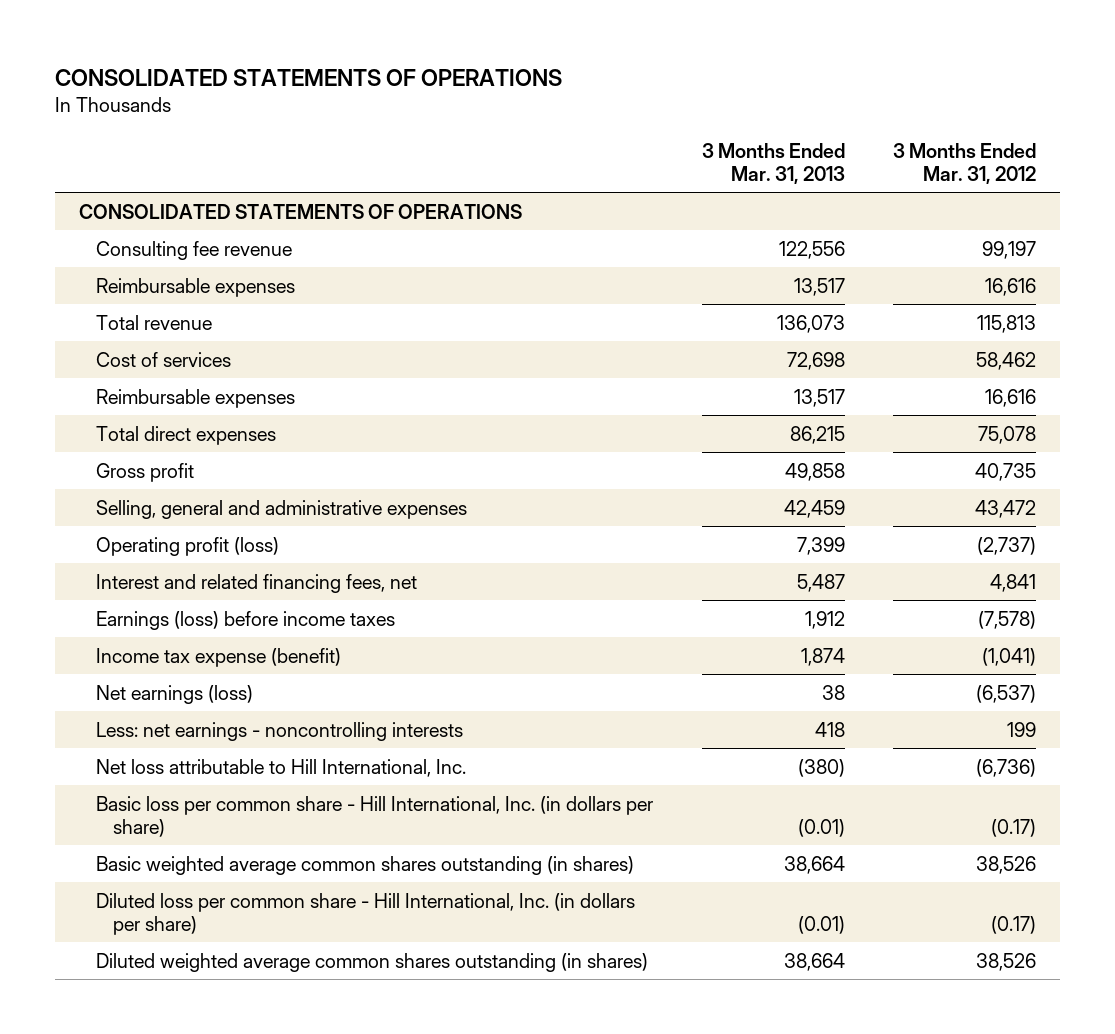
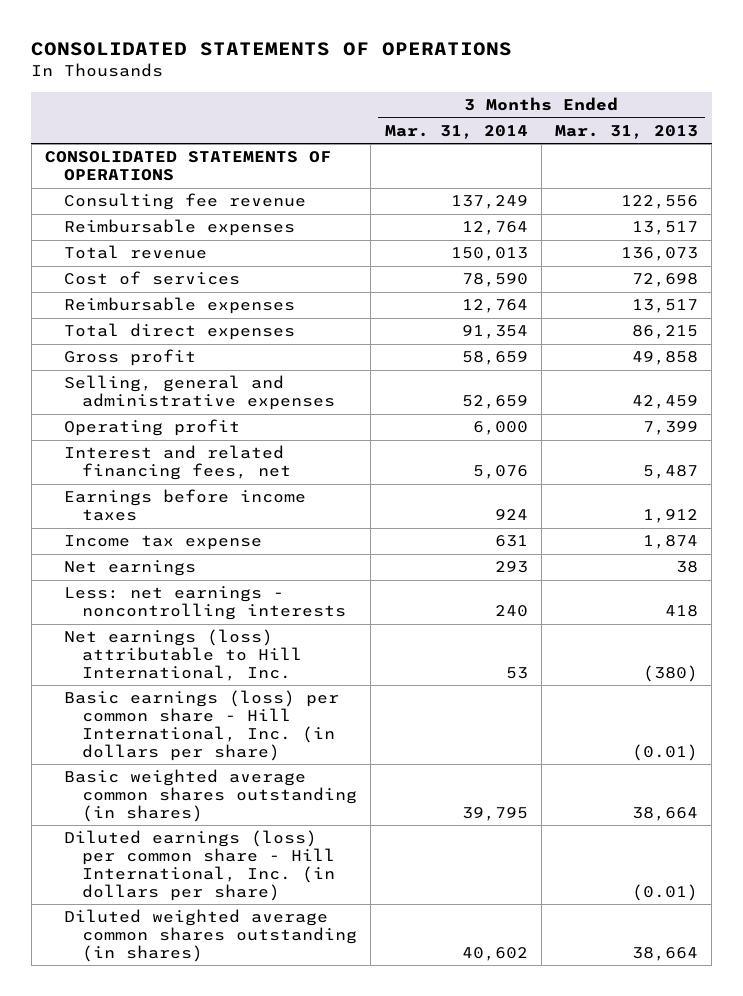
[892,142,1036,184] 3 Months Ended Mar. 31, 2012 -> none
none -> [384,124,528,139] Mar. 31, 2014
[96,536,280,556] Operating profit (loss) -> [63,419,240,437] Operating profit
[96,610,396,630] Earnings (loss) before income taxes -> [63,489,306,522] Earnings before income taxes
[96,647,342,667] Income tax expense (benefit) -> [63,535,262,551] Income tax expense
[96,684,254,704] Net earnings (loss) -> [63,560,196,577] Net earnings
[96,758,467,777] Net loss attributable to Hill International, Inc. -> [63,629,303,681] Net earnings (loss) attributable to Hill International, Inc.
[96,795,654,837] Basic loss per common share - Hill International, Inc. (in dollars per share) -> [63,690,339,761] Basic earnings (loss) per common share - Hill International, Inc. (in dollars per share)
[96,892,636,935] Diluted loss per common share - Hill International, Inc. (in dollars per share) -> [63,830,336,901] Diluted earnings (loss) per common share - Hill International, Inc. (in dollars per share)

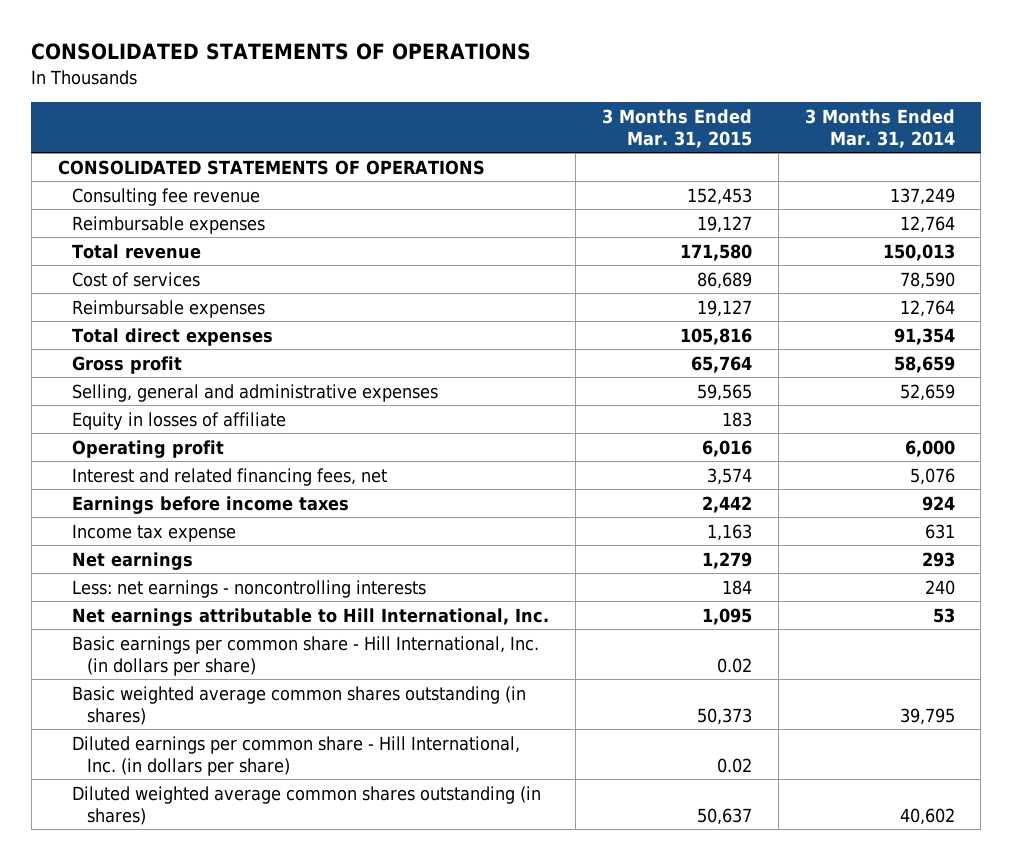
[555,124,699,139] Mar. 31, 2013 -> none
none -> [601,108,752,148] 3 Months Ended Mar. 31, 2015
none -> [72,411,287,430] Equity in losses of affiliate
[63,629,303,681] Net earnings (loss) attributable to Hill International, Inc. -> [72,607,550,626] Net earnings attributable to Hill International, Inc.
[63,690,339,761] Basic earnings (loss) per common share - Hill International, Inc. (in dollars per share) -> [72,635,540,676] Basic earnings per common share - Hill International, Inc. (in dollars per share)
[63,830,336,901] Diluted earnings (loss) per common share - Hill International, Inc. (in dollars per share) -> [72,735,521,776] Diluted earnings per common share - Hill International, Inc. (in dollars per share)

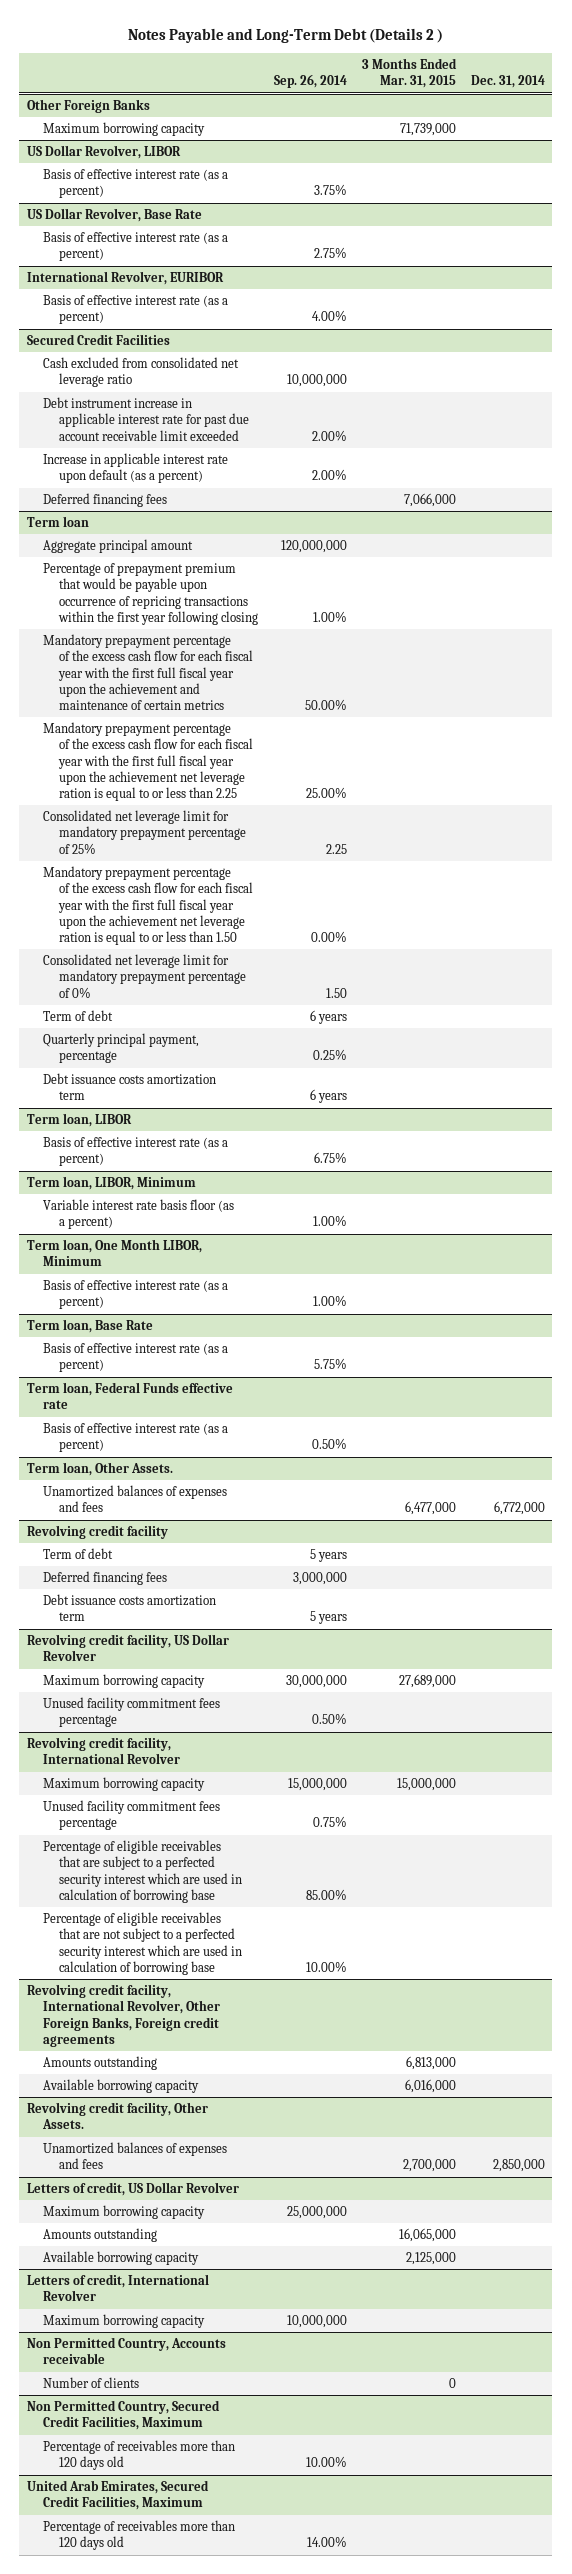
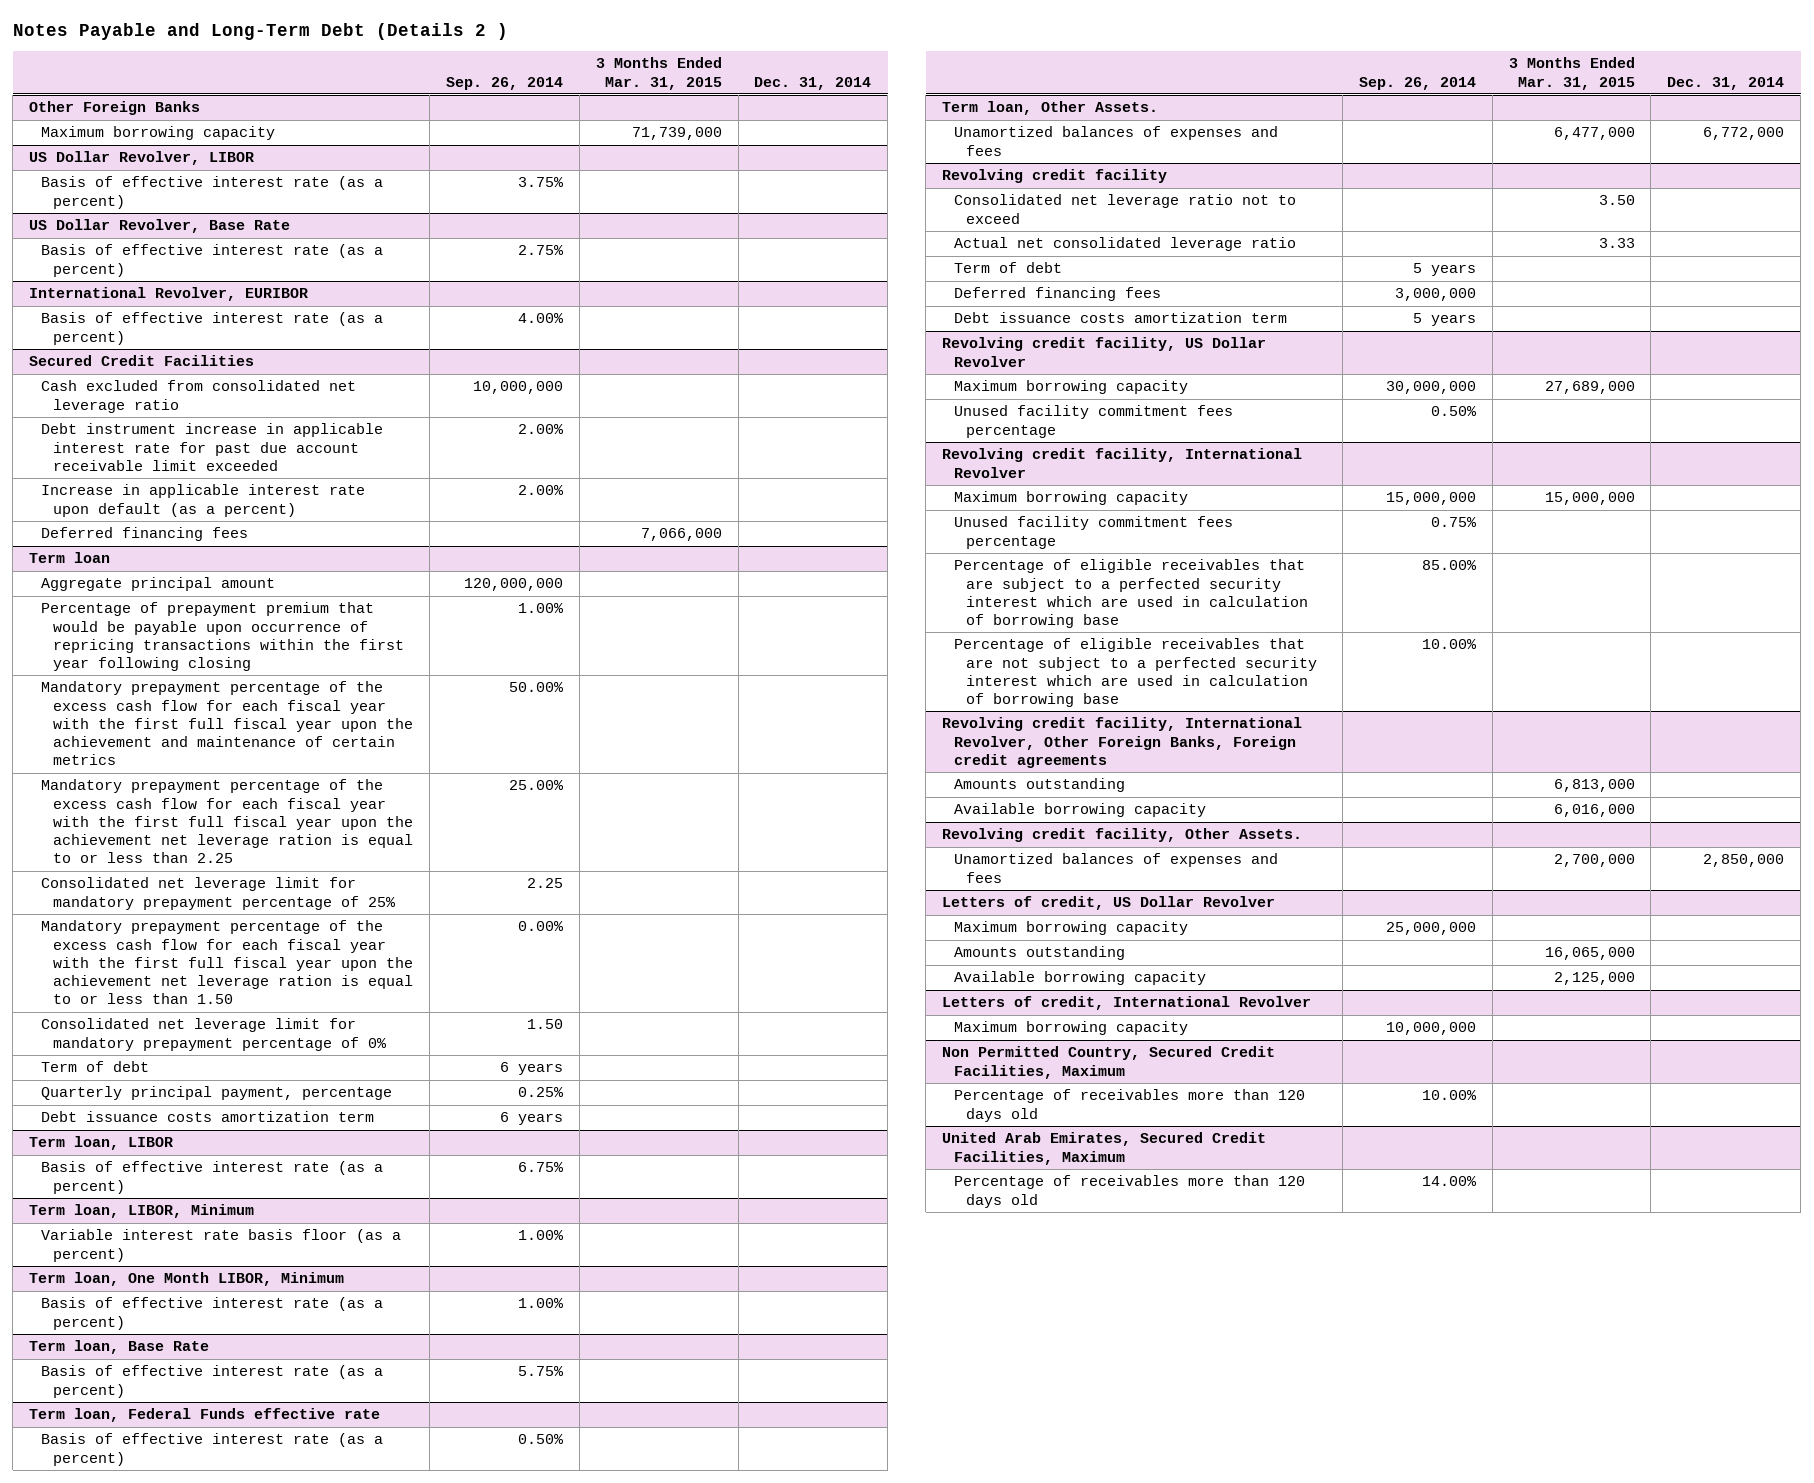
none -> [953,194,1296,224] Consolidated net leverage ratio not to exceed
none -> [953,237,1296,252] Actual net consolidated leverage ratio
[27,2337,227,2365] Non Permitted Country, Accounts receivable -> none
[43,2377,140,2389] Number of clients -> none

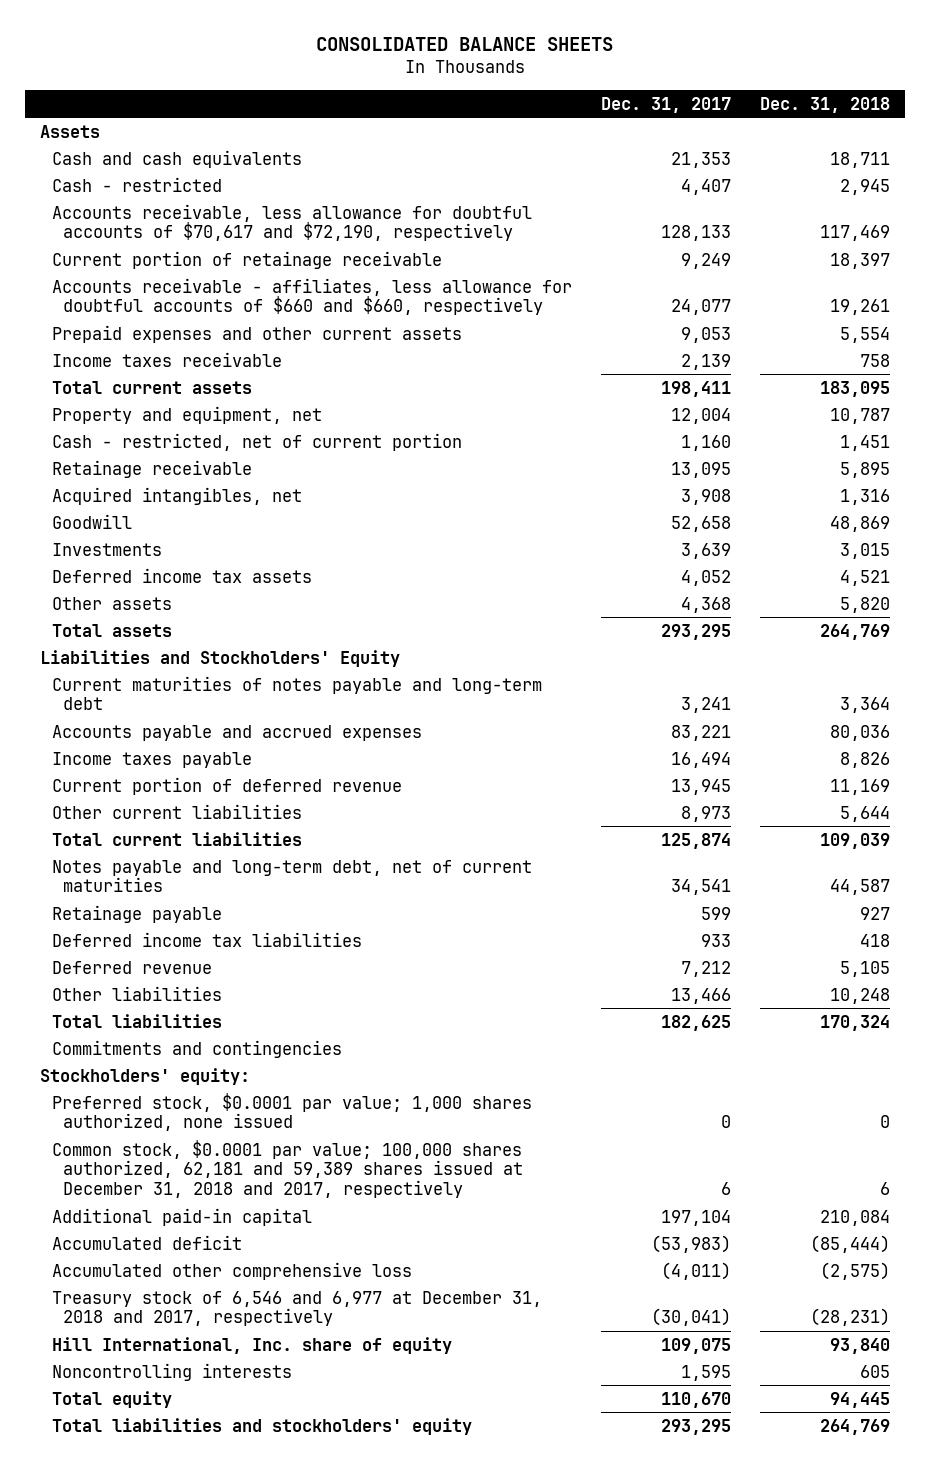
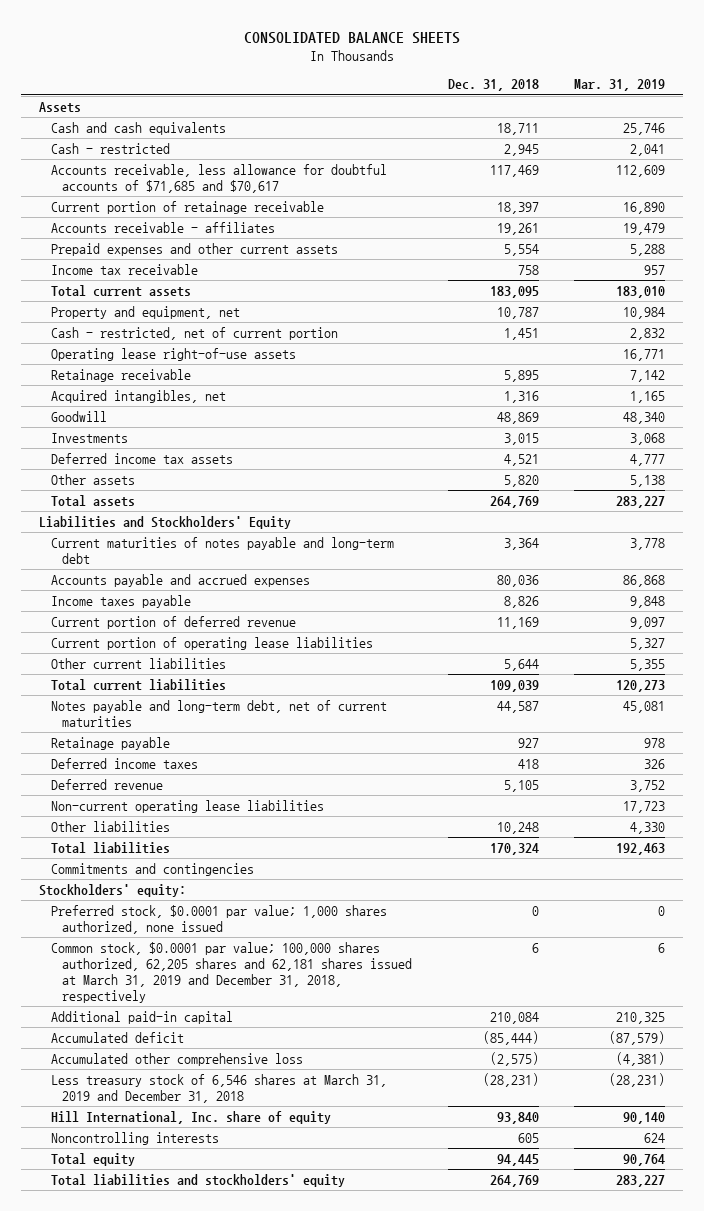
[600,96,731,113] Dec. 31, 2017 -> none
none -> [574,79,666,92] Mar. 31, 2019
[51,203,532,242] Accounts receivable, less allowance for doubtful accounts of $70,617 and $72,190, respectively -> [50,163,387,193] Accounts receivable, less allowance for doubtful accounts of $71,685 and $70,617
[51,277,572,316] Accounts receivable - affiliates, less allowance for doubtful accounts of $660 and $660, respectively -> [50,221,275,233] Accounts receivable - affiliates
[51,351,282,367] Income taxes receivable -> [50,263,198,275] Income tax receivable
none -> [50,347,296,361] Operating lease right-of-use assets
none -> [50,636,373,650] Current portion of operating lease liabilities
[51,931,362,947] Deferred income tax liabilities -> [50,757,198,769] Deferred income taxes
none -> [50,799,324,813] Non-current operating lease liabilities
[51,1139,524,1199] Common stock, $0.0001 par value; 100,000 shares authorized, 62,181 and 59,389 shares issued at December 31, 2018 and 2017, respectively -> [50,941,413,1004] Common stock, $0.0001 par value; 100,000 shares authorized, 62,205 shares and 62,181 shares issued at March 31, 2019 and December 31, 2018, respectively
[51,1290,542,1327] Treasury stock of 6,546 and 6,977 at December 31, 2018 and 2017, respectively -> [50,1073,387,1103] Less treasury stock of 6,546 shares at March 31, 2019 and December 31, 2018

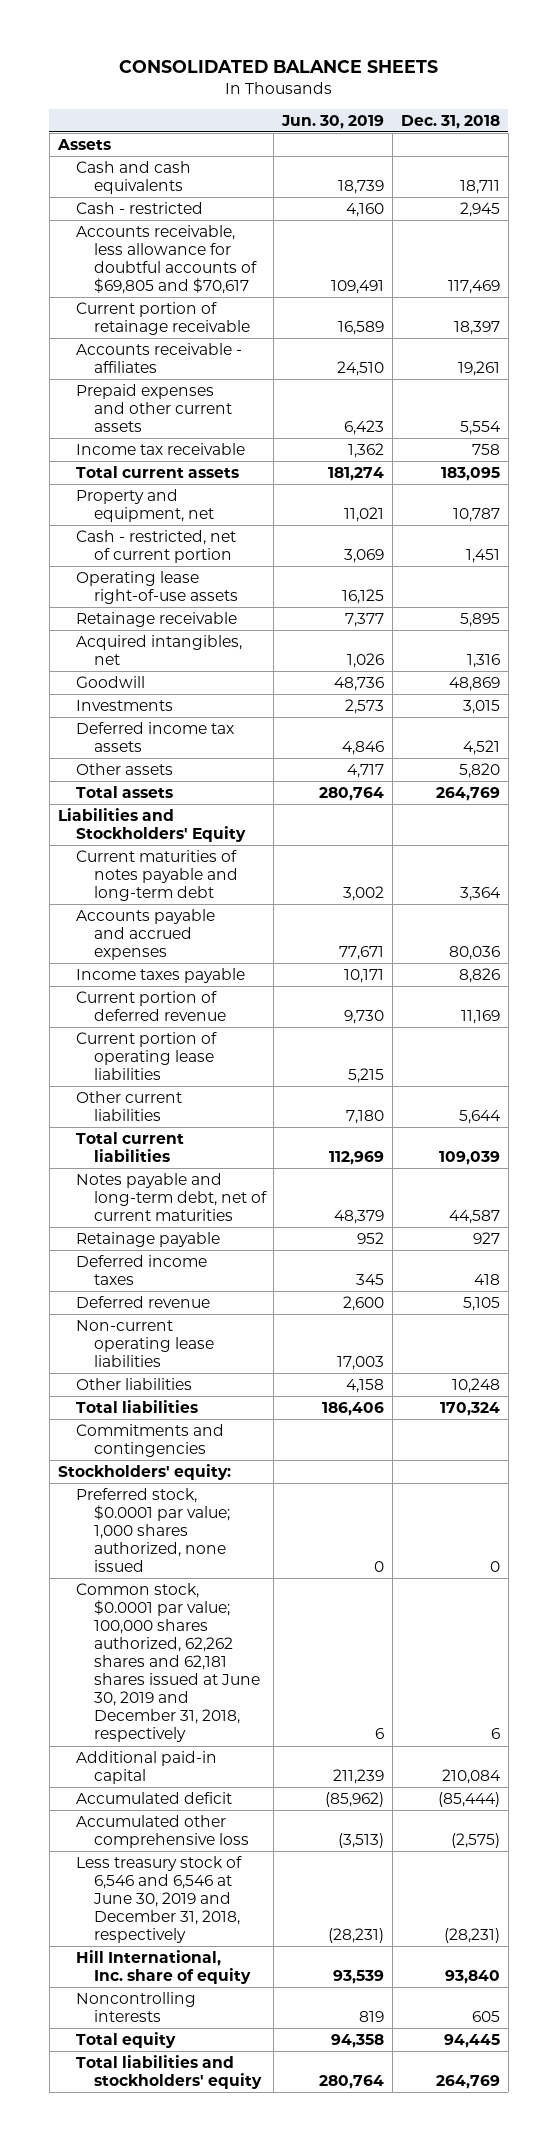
[574,79,666,92] Mar. 31, 2019 -> none
none -> [281,114,385,129] Jun. 30, 2019
[50,163,387,193] Accounts receivable, less allowance for doubtful accounts of $71,685 and $70,617 -> [75,224,257,295] Accounts receivable, less allowance for doubtful accounts of $69,805 and $70,617
[50,941,413,1004] Common stock, $0.0001 par value; 100,000 shares authorized, 62,205 shares and 62,181 shares issued at March 31, 2019 and December 31, 2018, respectively -> [75,1582,260,1743] Common stock, $0.0001 par value; 100,000 shares authorized, 62,262 shares and 62,181 shares issued at June 30, 2019 and December 31, 2018, respectively
[50,1073,387,1103] Less treasury stock of 6,546 shares at March 31, 2019 and December 31, 2018 -> [75,1855,242,1944] Less treasury stock of 6,546 and 6,546 at June 30, 2019 and December 31, 2018, respectively

